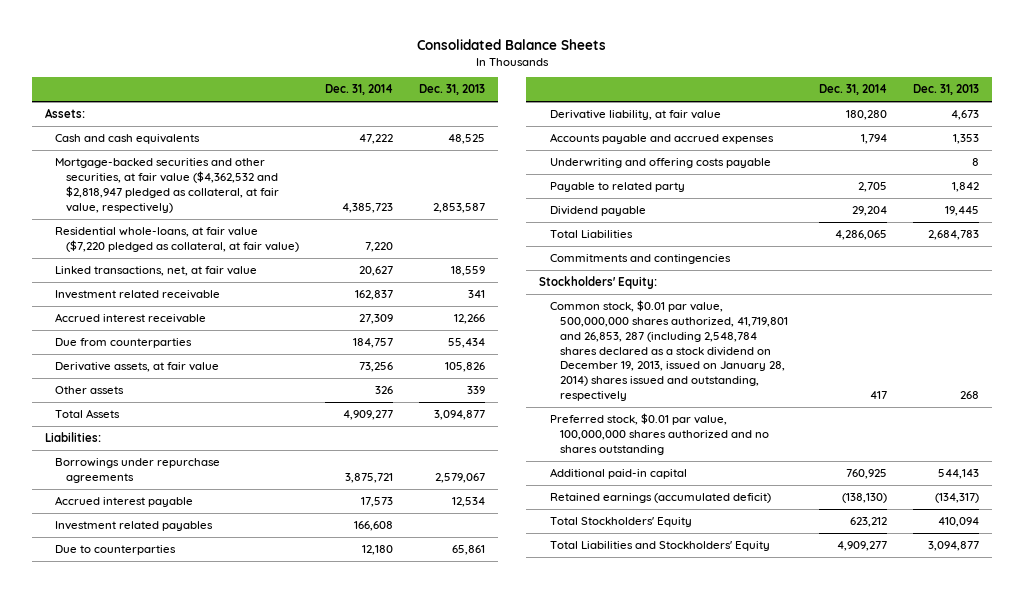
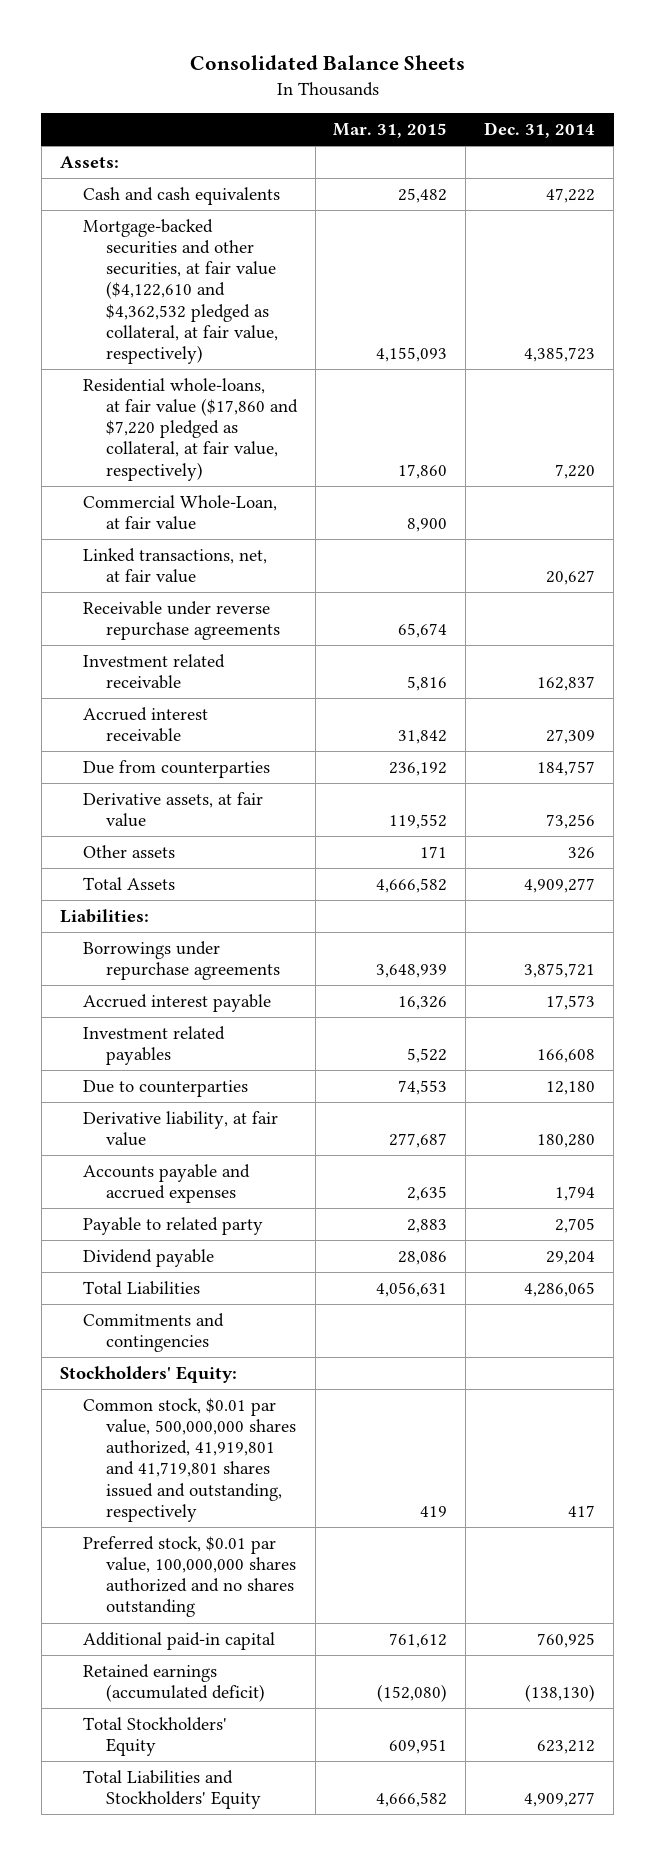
[418,84,485,96] Dec. 31, 2013 -> none
none -> [333,123,448,139] Mar. 31, 2015
[55,158,279,213] Mortgage-backed securities and other securities, at fair value ($4,362,532 and $2,818,947 pledged as collateral, at fair value, respectively) -> [82,219,278,364] Mortgage-backed securities and other securities, at fair value ($4,122,610 and $4,362,532 pledged as collateral, at fair value, respectively)
[55,227,299,252] Residential whole-loans, at fair value ($7,220 pledged as collateral, at fair value) -> [82,378,298,481] Residential whole-loans, at fair value ($17,860 and $7,220 pledged as collateral, at fair value, respectively)
none -> [82,495,277,531] Commercial Whole-Loan, at fair value
none -> [82,601,280,641] Receivable under reverse repurchase agreements
[549,158,771,169] Underwriting and offering costs payable -> none
[549,300,789,402] Common stock, $0.01 par value, 500,000,000 shares authorized, 41,719,801 and 26,853, 287 (including 2,548,784 shares declared as a stock dividend on December 19, 2013, issued on January 28, 2014) shares issued and outstanding, respectively -> [82,1398,296,1522] Common stock, $0.01 par value, 500,000,000 shares authorized, 41,919,801 and 41,719,801 shares issued and outstanding, respectively

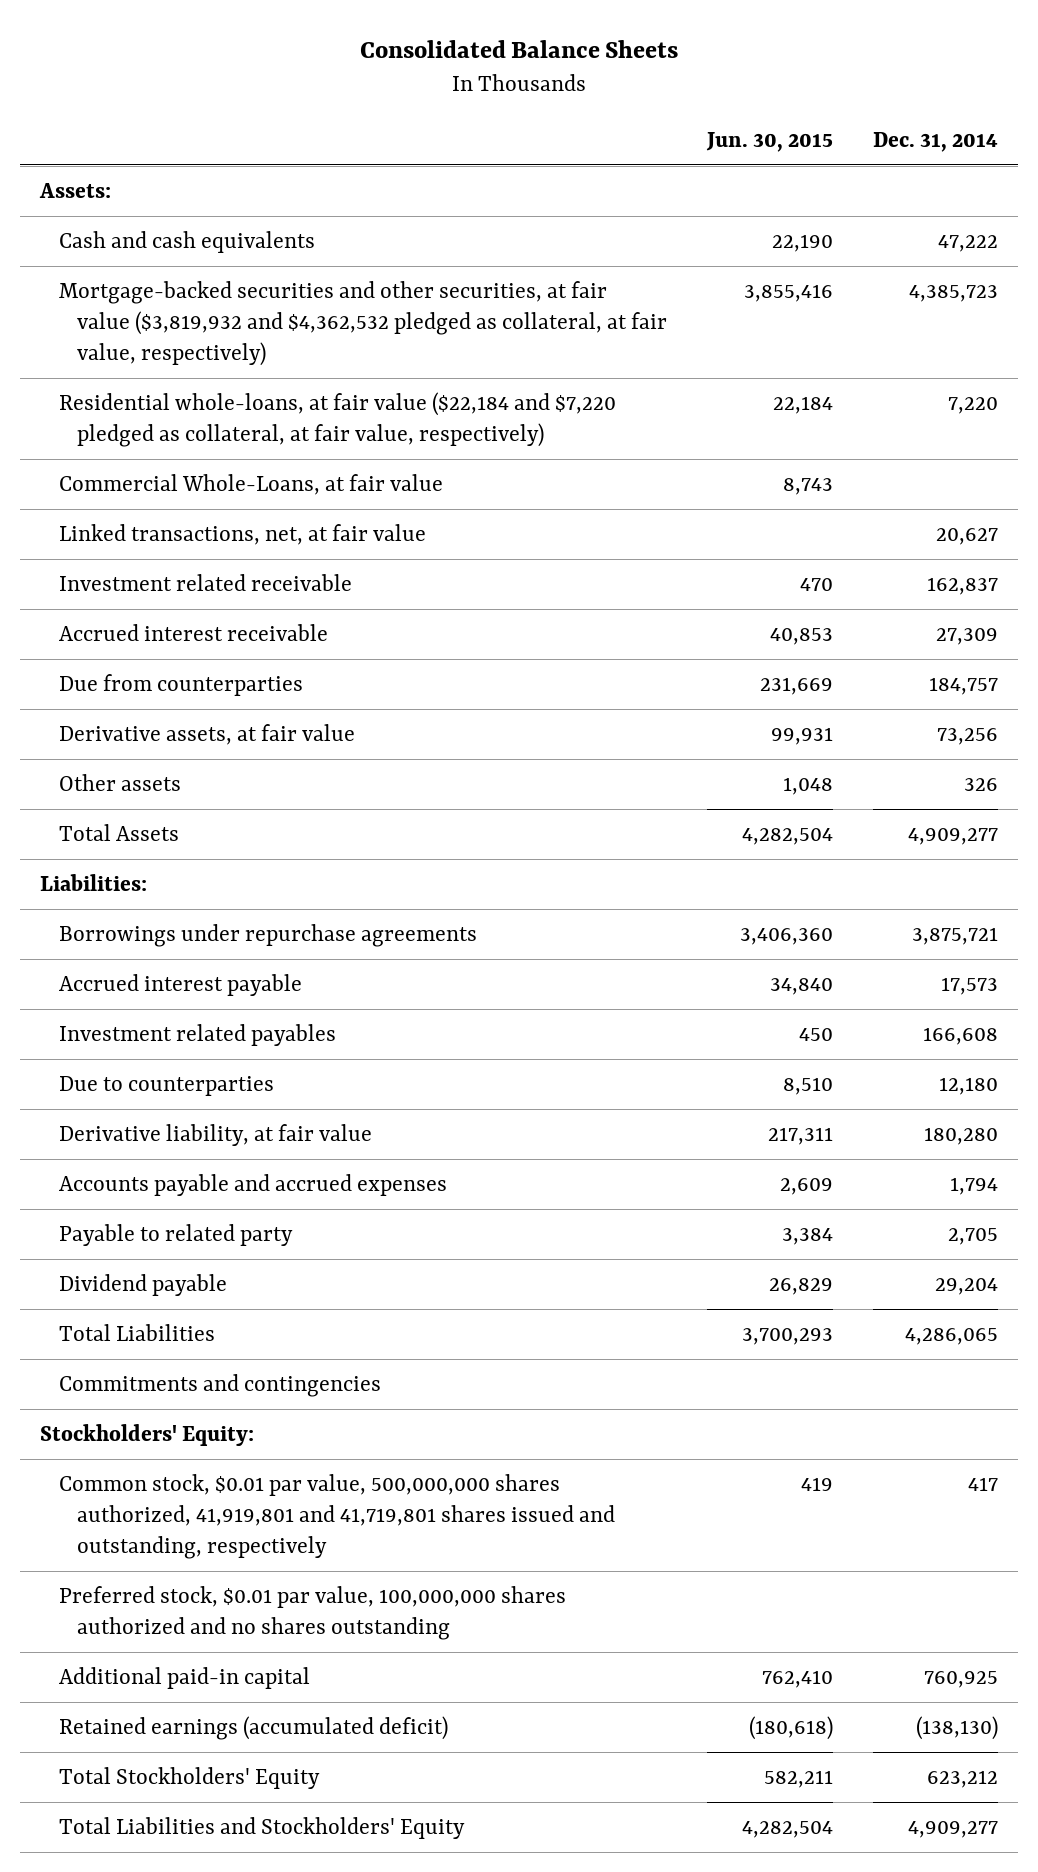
[333,123,448,139] Mar. 31, 2015 -> none
none -> [705,132,833,153] Jun. 30, 2015
[82,219,278,364] Mortgage-backed securities and other securities, at fair value ($4,122,610 and $4,362,532 pledged as collateral, at fair value, respectively) -> [58,280,667,367] Mortgage-backed securities and other securities, at fair value ($3,819,932 and $4,362,532 pledged as collateral, at fair value, respectively)
[82,378,298,481] Residential whole-loans, at fair value ($17,860 and $7,220 pledged as collateral, at fair value, respectively) -> [58,391,616,447] Residential whole-loans, at fair value ($22,184 and $7,220 pledged as collateral, at fair value, respectively)
[82,495,277,531] Commercial Whole-Loan, at fair value -> [58,473,443,495] Commercial Whole-Loans, at fair value
[82,601,280,641] Receivable under reverse repurchase agreements -> none

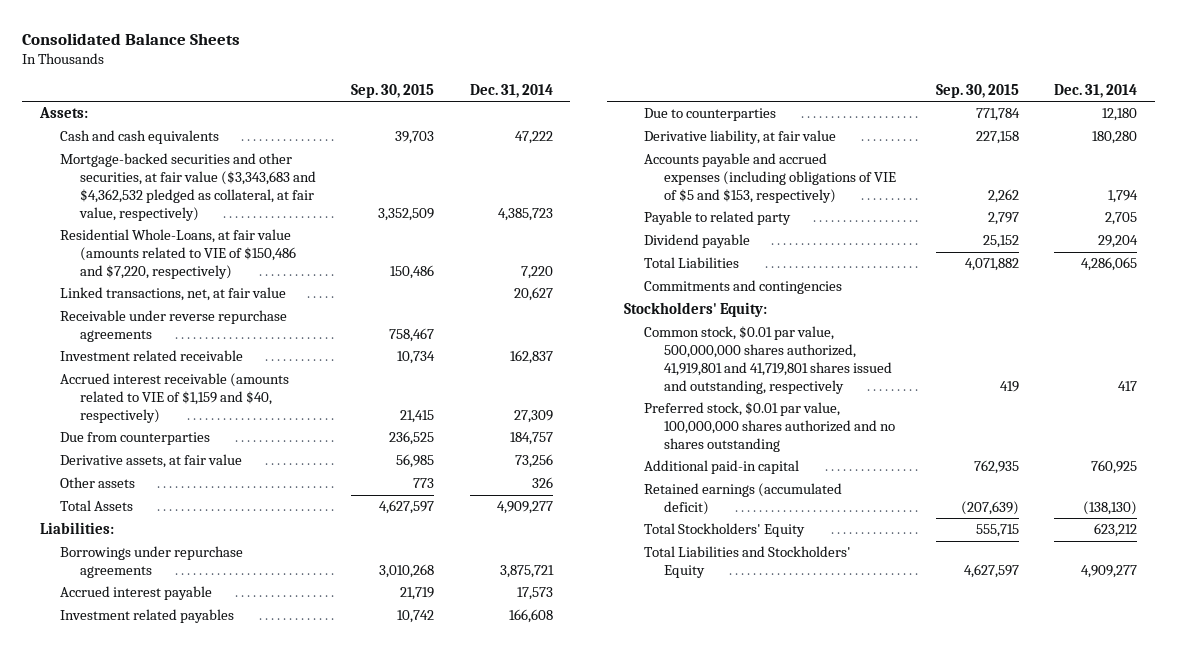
[705,132,833,153] Jun. 30, 2015 -> none
none -> [351,83,435,98] Sep. 30, 2015
[58,473,443,495] Commercial Whole-Loans, at fair value -> none
[58,280,667,367] Mortgage-backed securities and other securities, at fair value ($3,819,932 and $4,362,532 pledged as collateral, at fair value, respectively) -> [59,153,316,222] Mortgage-backed securities and other securities, at fair value ($3,343,683 and $4,362,532 pledged as collateral, at fair value, respectively)
[58,391,616,447] Residential whole-loans, at fair value ($22,184 and $7,220 pledged as collateral, at fair value, respectively) -> [59,229,296,280] Residential Whole-Loans, at fair value (amounts related to VIE of $150,486 and $7,220, respectively)
none -> [59,310,287,343] Receivable under reverse repurchase agreements
[58,623,328,641] Accrued interest receivable -> [59,373,289,424] Accrued interest receivable (amounts related to VIE of $1,159 and $40, respectively)
[58,1173,447,1196] Accounts payable and accrued expenses -> [644,153,897,204] Accounts payable and accrued expenses (including obligations of VIE of $5 and $153, respectively)

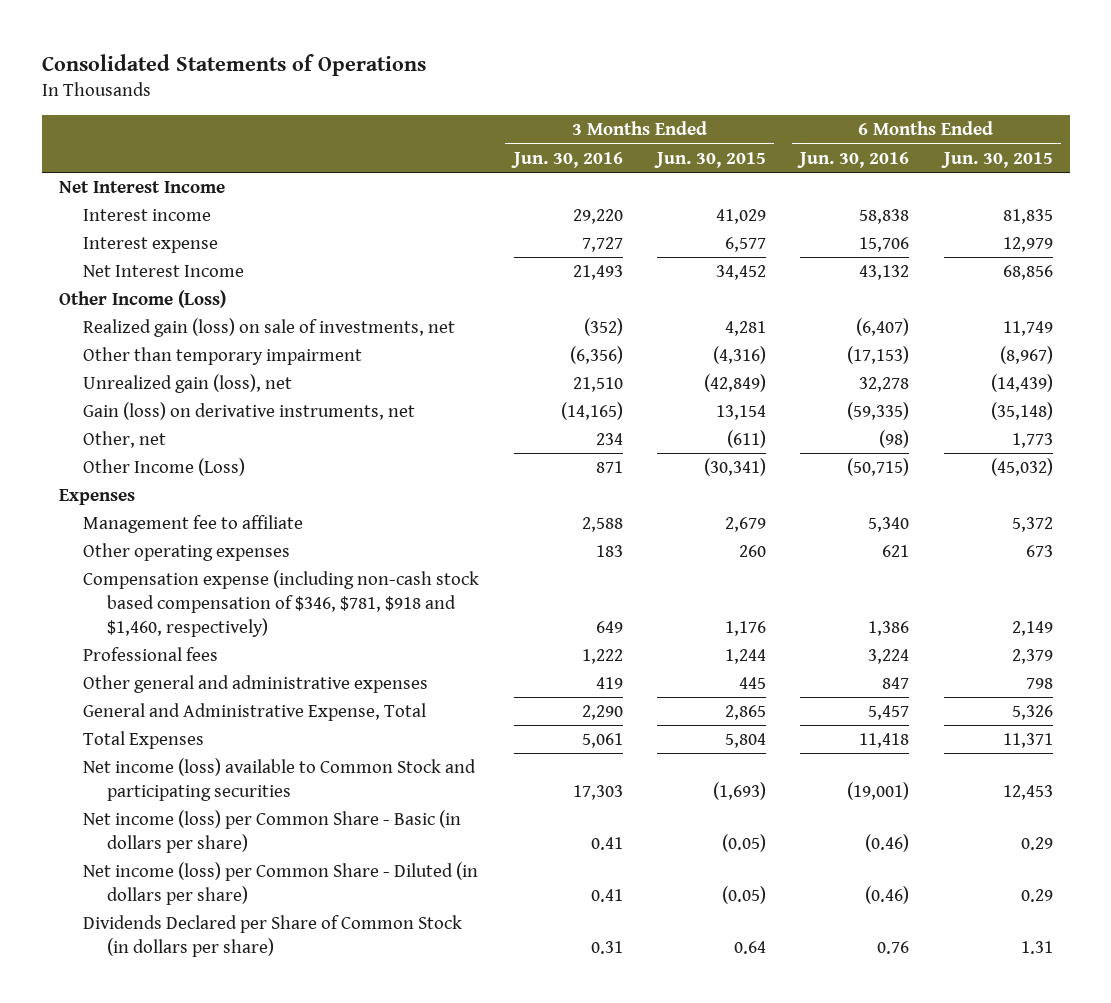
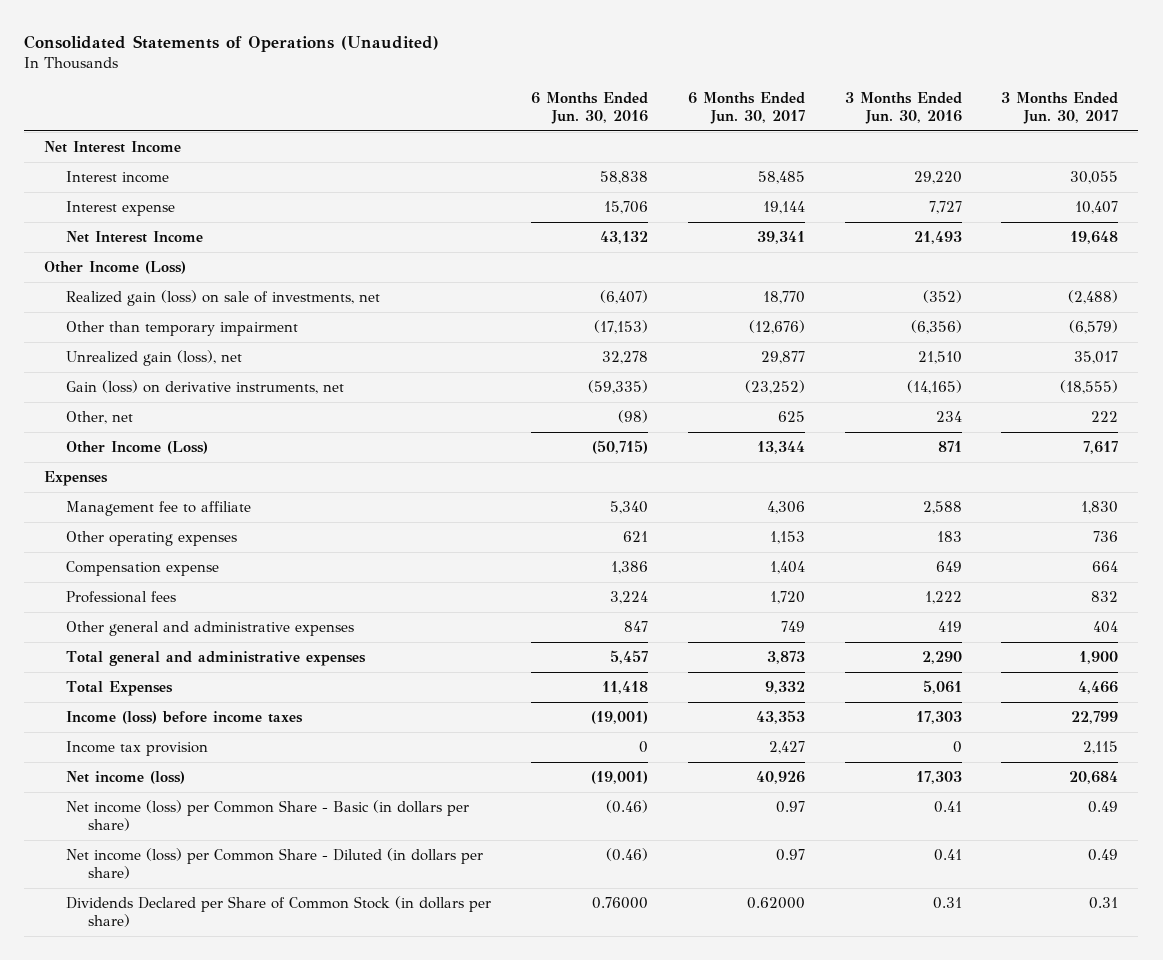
[41,53,426,76] Consolidated Statements of Operations -> [24,34,440,52] Consolidated Statements of Operations (Unaudited)
[653,151,766,168] Jun. 30, 2015 -> none
[940,151,1053,168] Jun. 30, 2015 -> none
none -> [687,91,805,125] 6 Months Ended Jun. 30, 2017
none -> [1001,91,1119,125] 3 Months Ended Jun. 30, 2017
[83,570,480,637] Compensation expense (including non-cash stock based compensation of $346, $781, $918 and $1,460, respectively) -> [66,561,220,577] Compensation expense
[83,703,427,722] General and Administrative Expense, Total -> [66,651,367,667] Total general and administrative expenses
none -> [66,711,304,725] Income (loss) before income taxes
none -> [66,741,209,757] Income tax provision
[83,758,477,801] Net income (loss) available to Common Stock and participating securities -> [66,771,186,785] Net income (loss)
[877,940,910,954] 0.76 -> [591,897,648,910] 0.76000

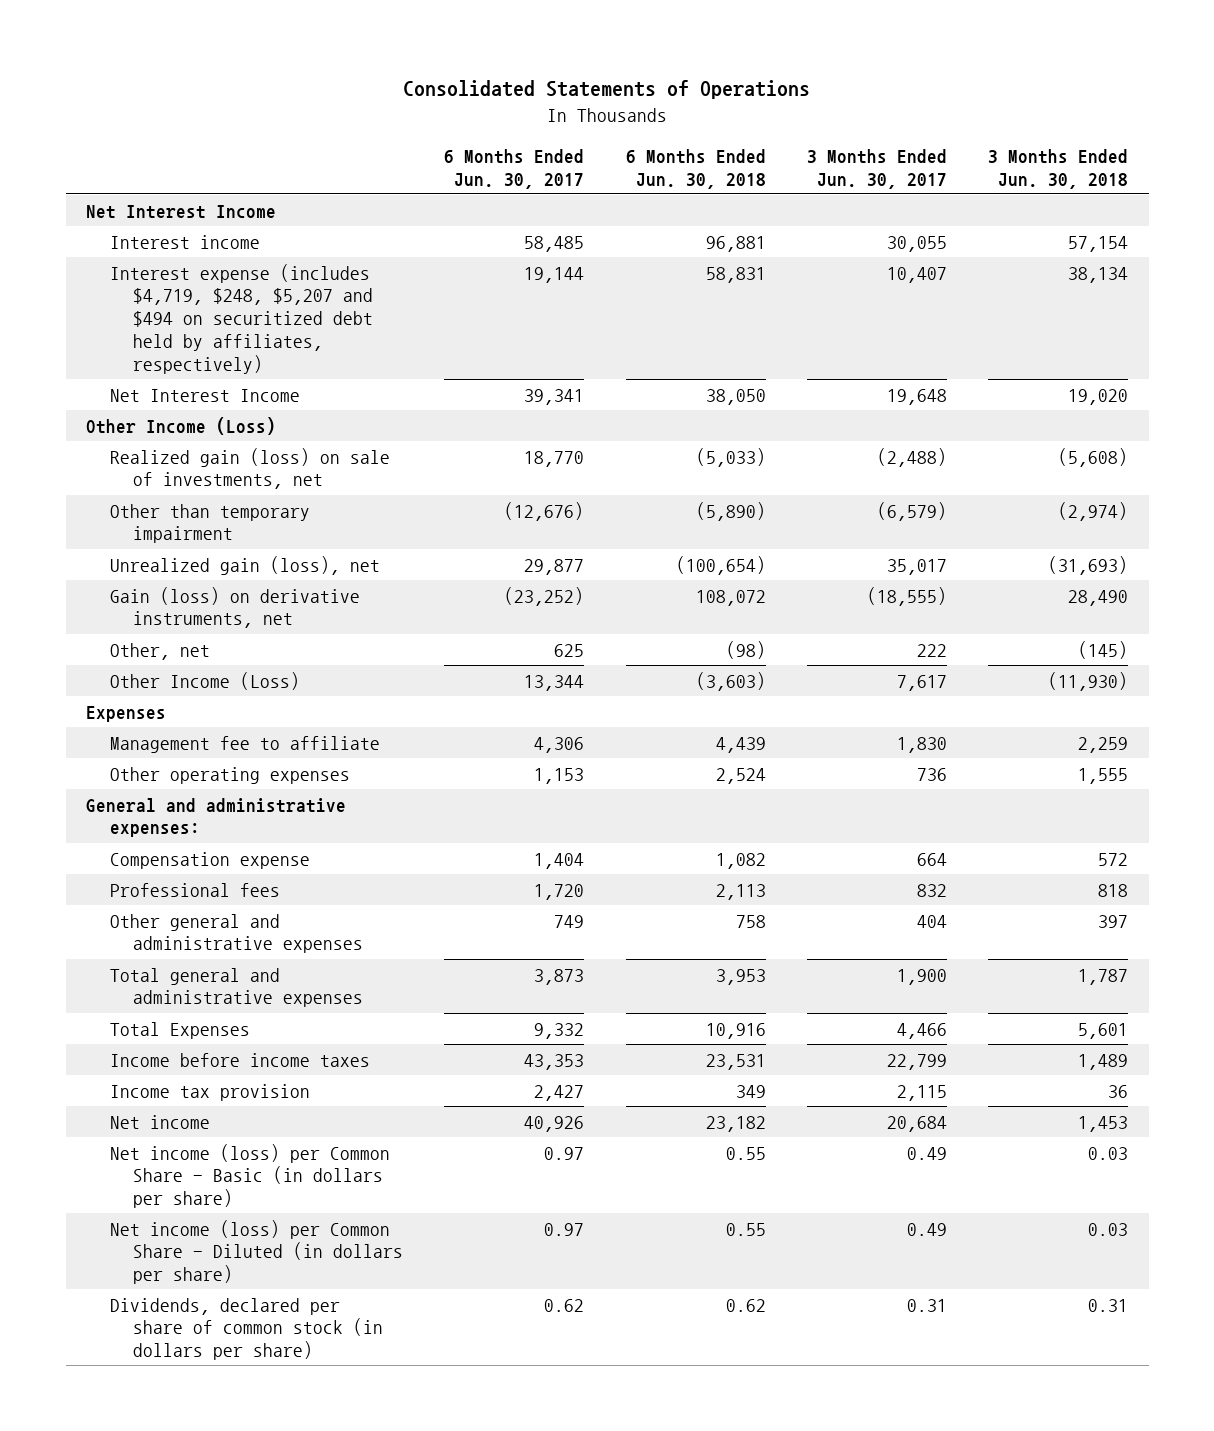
[24,34,440,52] Consolidated Statements of Operations (Unaudited) -> [403,80,811,100] Consolidated Statements of Operations
[530,91,648,125] 6 Months Ended Jun. 30, 2016 -> none
[844,91,962,125] 3 Months Ended Jun. 30, 2016 -> none
none -> [625,148,766,189] 6 Months Ended Jun. 30, 2018
none -> [988,148,1129,189] 3 Months Ended Jun. 30, 2018
[66,201,176,217] Interest expense -> [109,263,374,374] Interest expense (includes $4,719, $248, $5,207 and $494 on securitized debt held by affiliates, respectively)
none -> [86,797,347,838] General and administrative expenses:
[66,711,304,725] Income (loss) before income taxes -> [109,1052,370,1067] Income before income taxes
[66,771,186,785] Net income (loss) -> [109,1114,210,1129] Net income
[66,896,492,928] Dividends Declared per Share of Common Stock (in dollars per share) -> [109,1297,384,1361] Dividends, declared per share of common stock (in dollars per share)
[746,897,805,910] 0.62000 -> [544,1298,585,1312] 0.62

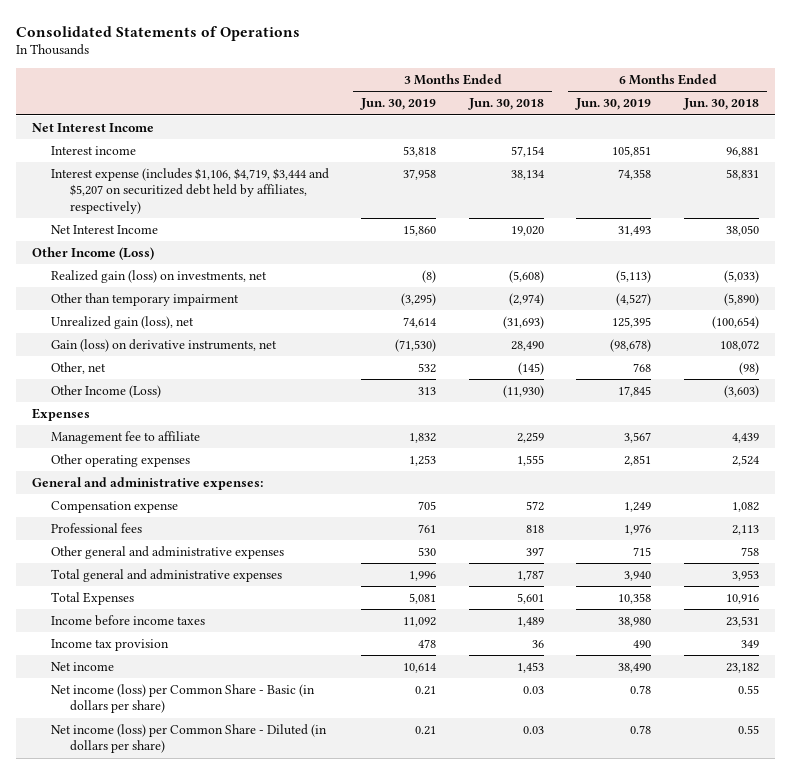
[444,148,585,189] 6 Months Ended Jun. 30, 2017 -> none
[806,148,947,189] 3 Months Ended Jun. 30, 2017 -> none
none -> [360,98,437,111] Jun. 30, 2019
none -> [575,98,652,111] Jun. 30, 2019
[109,263,374,374] Interest expense (includes $4,719, $248, $5,207 and $494 on securitized debt held by affiliates, respectively) -> [50,168,329,214] Interest expense (includes $1,106, $4,719, $3,444 and $5,207 on securitized debt held by affiliates, respectively)
[109,447,390,490] Realized gain (loss) on sale of investments, net -> [50,270,267,284] Realized gain (loss) on investments, net
[109,1297,384,1361] Dividends, declared per share of common stock (in dollars per share) -> none

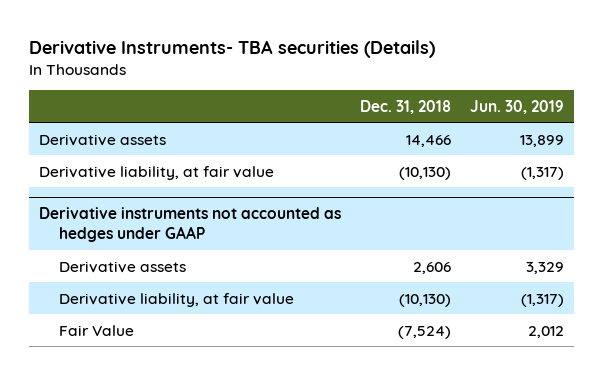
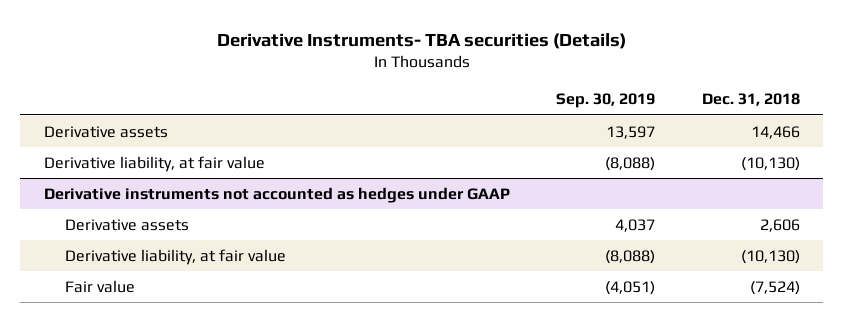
[470,100,565,115] Jun. 30, 2019 -> none
none -> [556,93,656,109] Sep. 30, 2019
[59,324,135,336] Fair Value -> [65,279,136,293] Fair value

